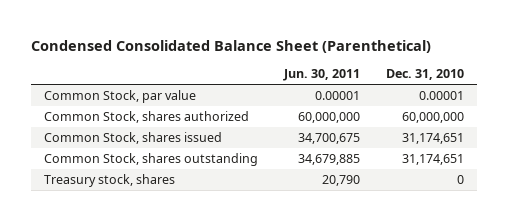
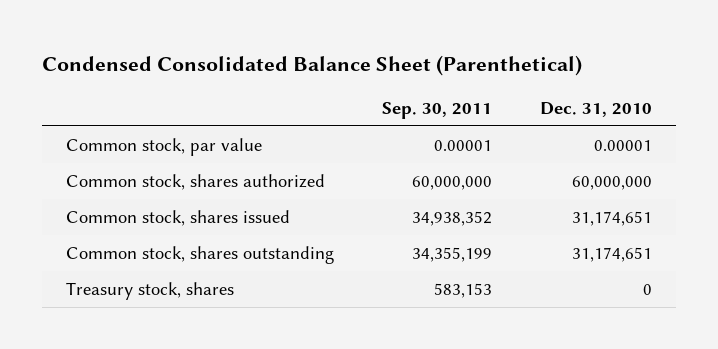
[283,69,361,82] Jun. 30, 2011 -> none
none -> [381,101,492,119] Sep. 30, 2011
[44,89,197,103] Common Stock, par value -> [66,138,263,157] Common stock, par value
[44,110,250,123] Common Stock, shares authorized -> [66,174,326,191] Common stock, shares authorized
[44,131,223,144] Common Stock, shares issued -> [66,210,291,227] Common stock, shares issued
[44,152,259,166] Common Stock, shares outstanding -> [66,246,335,265] Common stock, shares outstanding

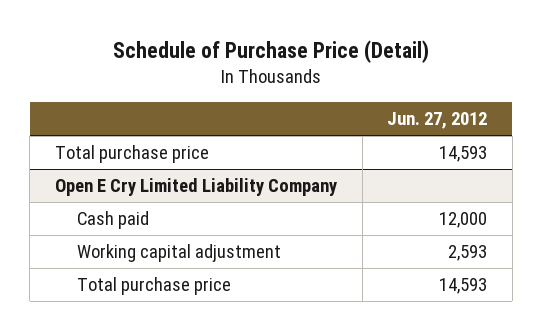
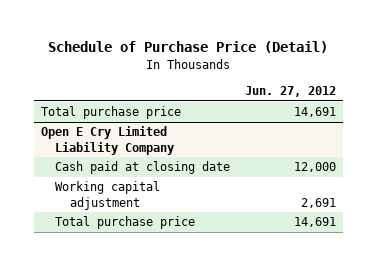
[439,146,488,163] 14,593 -> [293,107,336,118] 14,691
[77,211,150,230] Cash paid -> [55,161,231,175] Cash paid at closing date
[448,245,488,262] 2,593 -> [300,197,336,208] 2,691
[439,278,488,295] 14,593 -> [293,217,336,228] 14,691

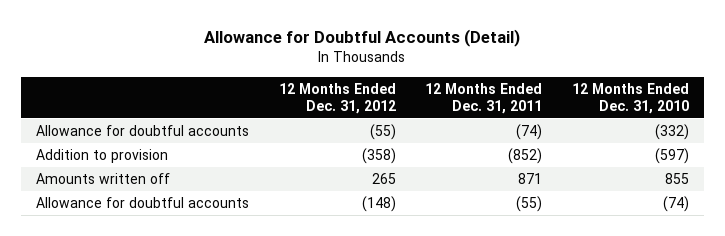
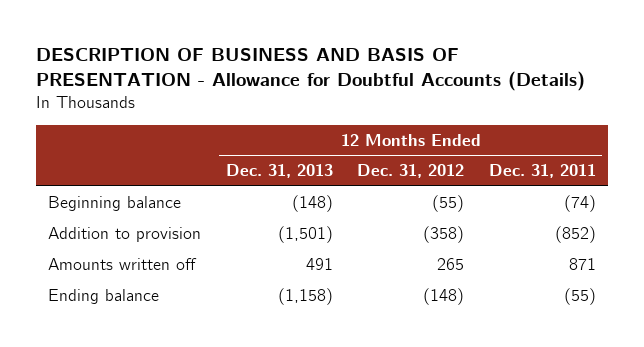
[204,29,521,48] Allowance for Doubtful Accounts (Detail) -> [35,48,585,92] DESCRIPTION OF BUSINESS AND BASIS OF PRESENTATION - Allowance for Doubtful Accounts (Details)
[571,82,689,114] 12 Months Ended Dec. 31, 2010 -> none
none -> [225,164,333,179] Dec. 31, 2013
[35,125,249,137] Allowance for doubtful accounts -> [48,195,182,211] Beginning balance
[35,197,249,209] Allowance for doubtful accounts -> [48,288,160,304] Ending balance

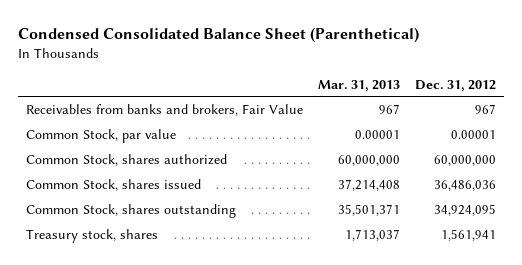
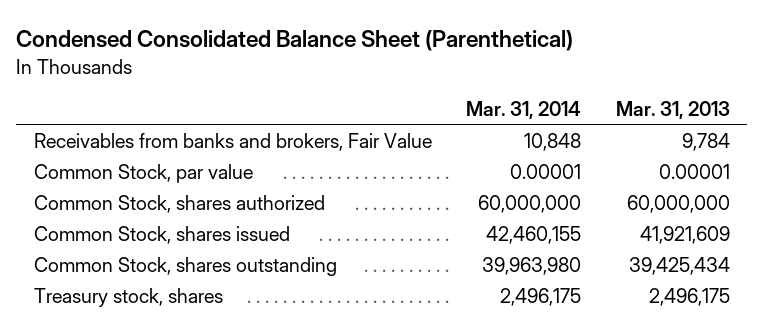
[415,79,497,92] Dec. 31, 2012 -> none
none -> [466,100,582,119] Mar. 31, 2014
[378,103,400,114] 967 -> [681,132,730,151] 9,784
[337,178,400,191] 37,214,408 -> [639,225,730,244] 41,921,609
[337,203,400,216] 35,501,371 -> [628,256,730,275] 39,425,434
[344,228,400,241] 1,713,037 -> [648,287,730,306] 2,496,175

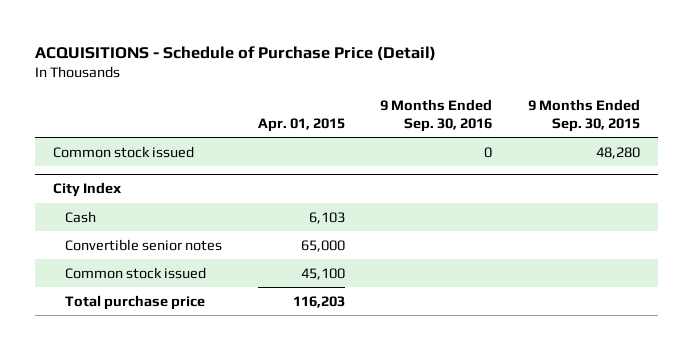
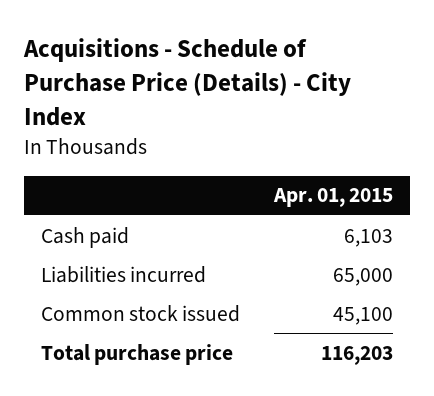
[35,45,437,61] ACQUISITIONS - Schedule of Purchase Price (Detail) -> [22,38,351,126] Acquisitions - Schedule of Purchase Price (Details) - City Index
[380,99,493,132] 9 Months Ended Sep. 30, 2016 -> none
[528,99,641,132] 9 Months Ended Sep. 30, 2015 -> none
[53,145,195,158] Common stock issued -> none
[53,182,123,198] City Index -> none
[65,210,97,223] Cash -> [40,226,129,248] Cash paid
[65,238,223,251] Convertible senior notes -> [40,265,206,283] Liabilities incurred

